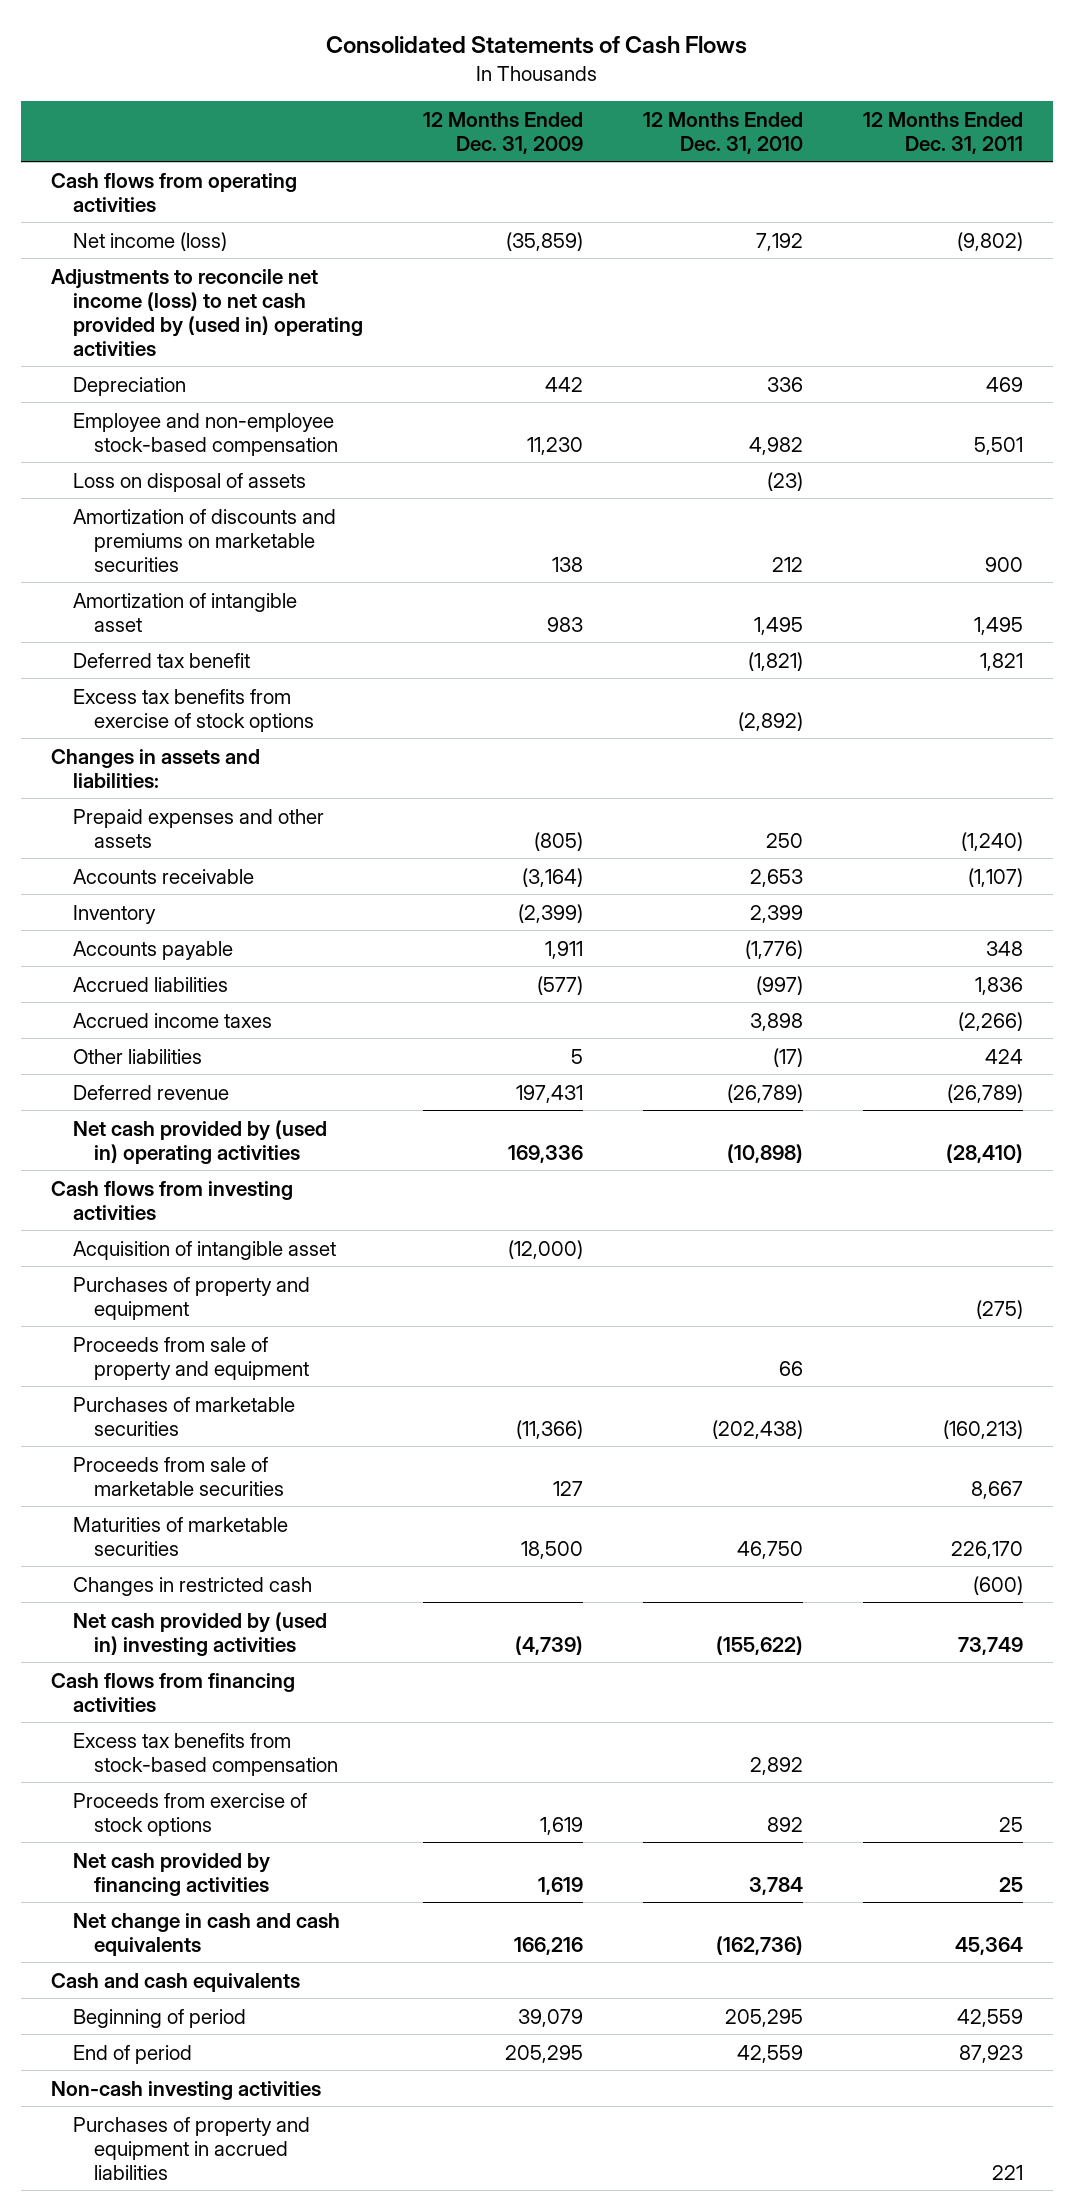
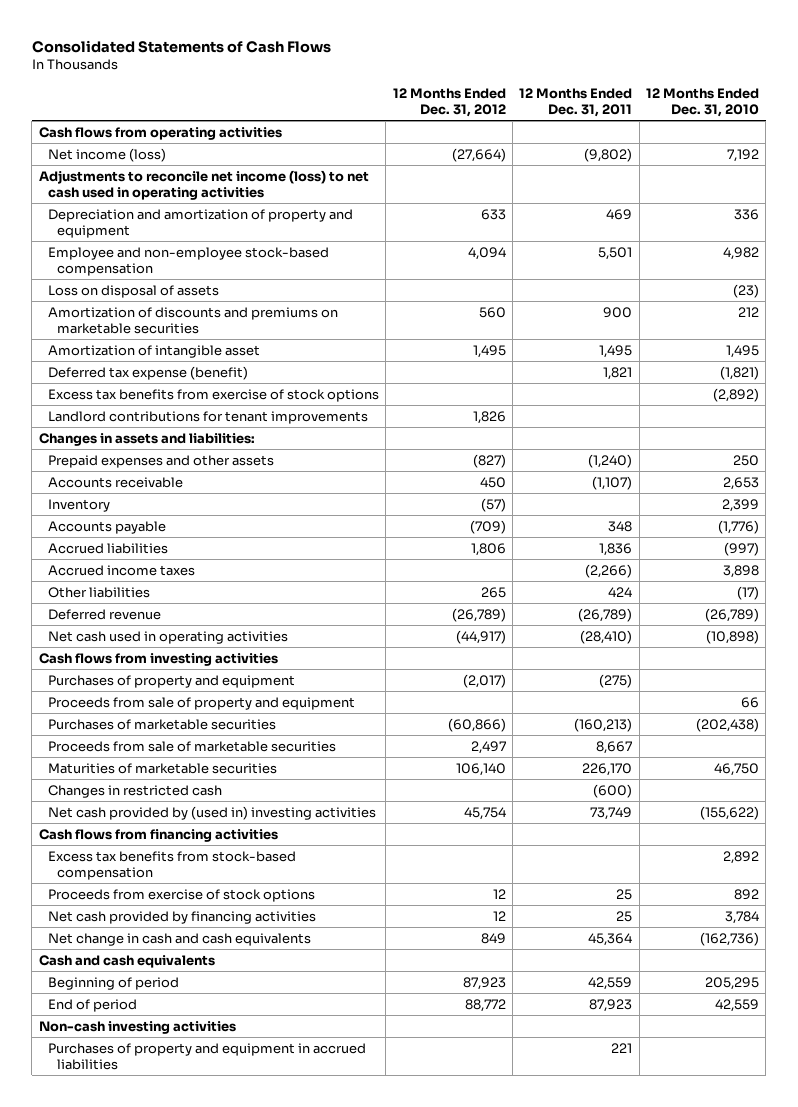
[422,111,583,154] 12 Months Ended Dec. 31, 2009 -> none
none -> [392,87,506,117] 12 Months Ended Dec. 31, 2012
[51,268,363,356] Adjustments to reconcile net income (loss) to net cash provided by (used in) operating activities -> [38,169,369,201] Adjustments to reconcile net income (loss) to net cash used in operating activities
[72,376,186,396] Depreciation -> [48,208,354,239] Depreciation and amortization of property and equipment
[72,652,250,668] Deferred tax benefit -> [48,365,249,380] Deferred tax expense (benefit)
none -> [48,410,369,424] Landlord contributions for tenant improvements
[72,1119,327,1164] Net cash provided by (used in) operating activities -> [48,630,289,644] Net cash used in operating activities
[72,1240,336,1260] Acquisition of intangible asset -> none

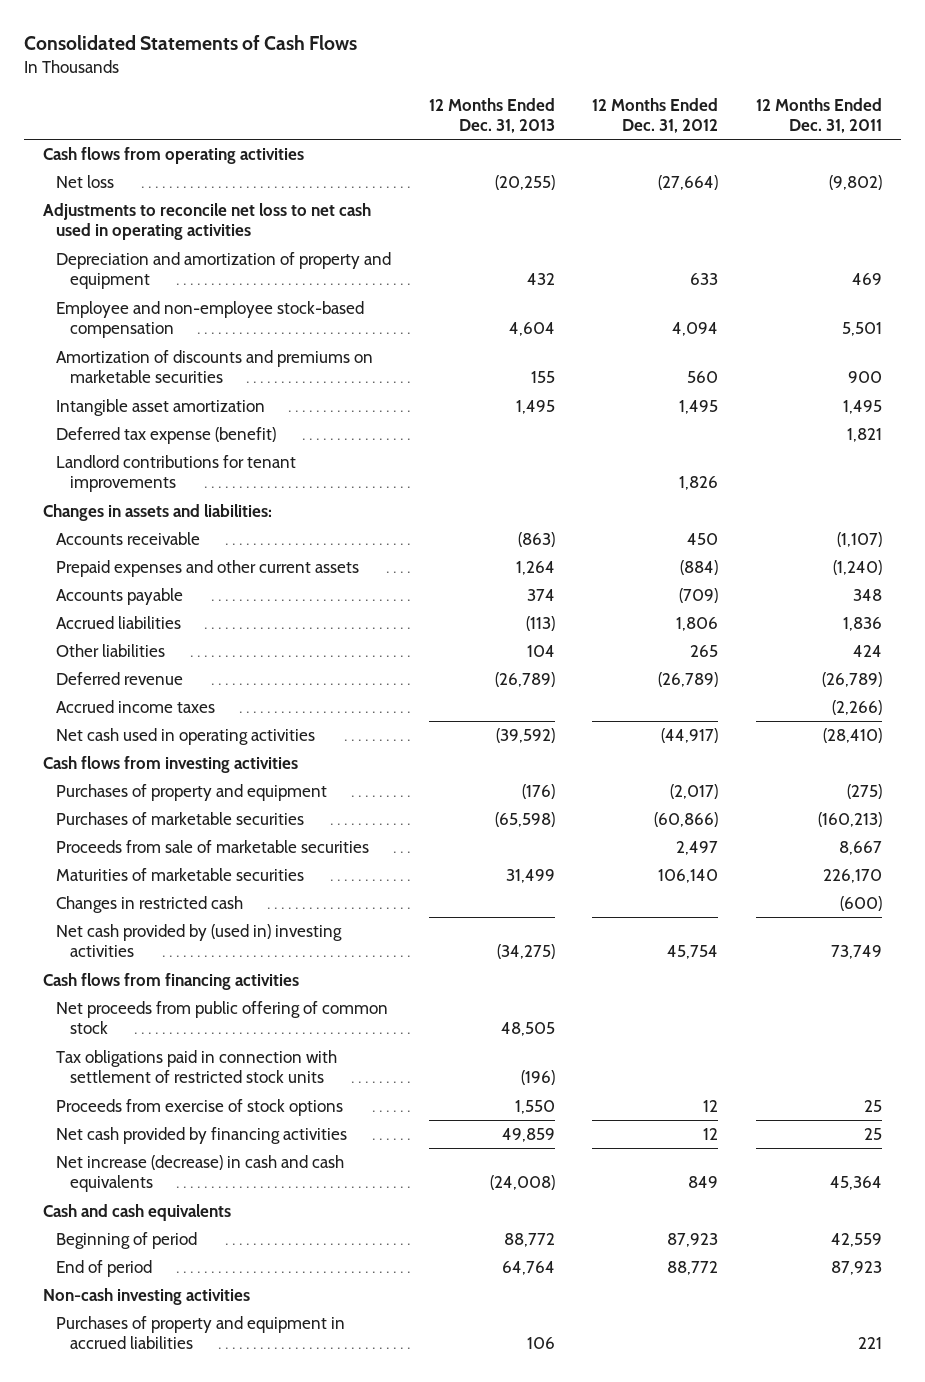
[645,87,759,117] 12 Months Ended Dec. 31, 2010 -> none
none -> [428,97,555,133] 12 Months Ended Dec. 31, 2013
[48,147,167,162] Net income (loss) -> [56,175,115,189] Net loss
[38,169,369,201] Adjustments to reconcile net income (loss) to net cash used in operating activities -> [42,203,371,241] Adjustments to reconcile net loss to net cash used in operating activities
[48,284,220,298] Loss on disposal of assets -> none
[48,344,261,358] Amortization of intangible asset -> [56,399,266,417] Intangible asset amortization
[48,388,380,402] Excess tax benefits from exercise of stock options -> none
[48,454,275,468] Prepaid expenses and other assets -> none
[48,498,111,512] Inventory -> none
none -> [56,560,360,578] Prepaid expenses and other current assets
[48,564,196,576] Accrued income taxes -> [56,700,216,714] Accrued income taxes
[48,696,356,710] Proceeds from sale of property and equipment -> none
[48,850,297,881] Excess tax benefits from stock-based compensation -> none
none -> [56,1001,389,1035] Net proceeds from public offering of common stock
none -> [56,1050,338,1084] Tax obligations paid in connection with settlement of restricted stock units
[48,932,312,946] Net change in cash and cash equivalents -> [56,1155,345,1193] Net increase (decrease) in cash and cash equivalents

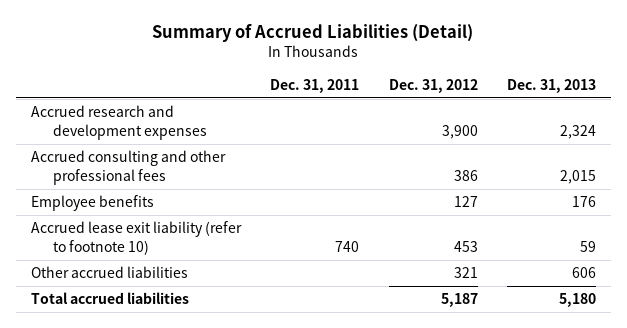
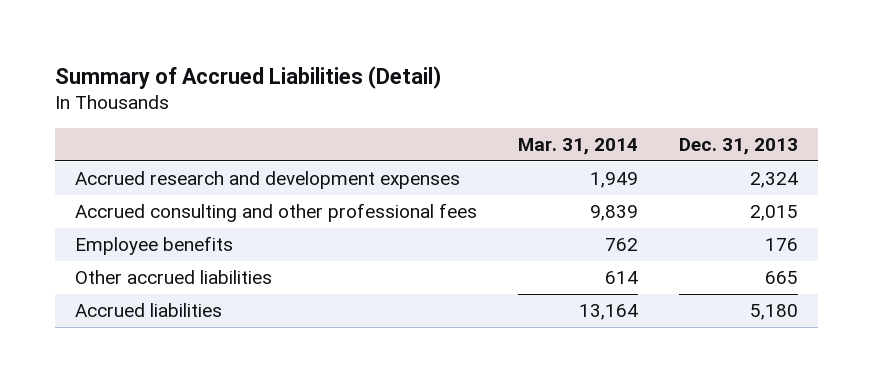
[270,78,360,93] Dec. 31, 2011 -> none
[388,78,478,93] Dec. 31, 2012 -> none
none -> [517,138,638,156] Mar. 31, 2014
[30,221,242,255] Accrued lease exit liability (refer to footnote 10) -> none
[572,267,597,279] 606 -> [764,271,798,285] 665
[30,292,189,305] Total accrued liabilities -> [75,303,223,318] Accrued liabilities

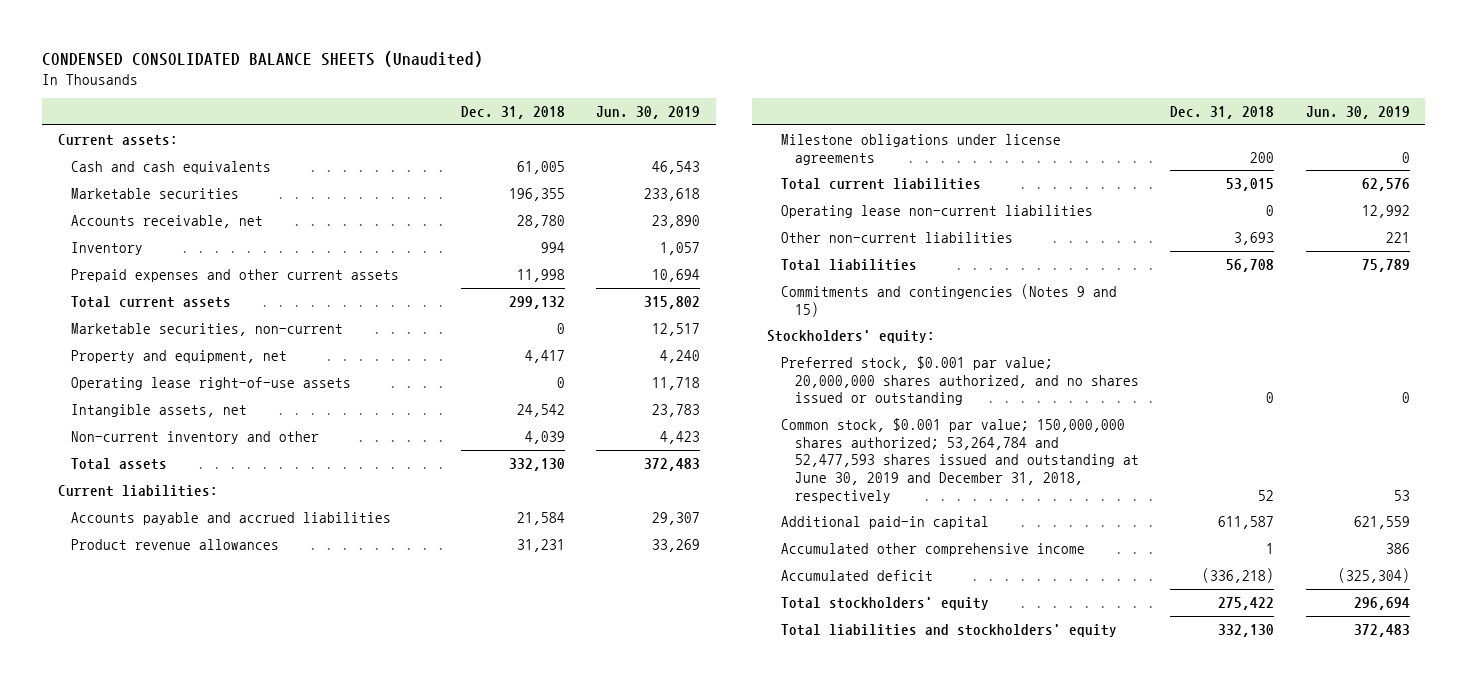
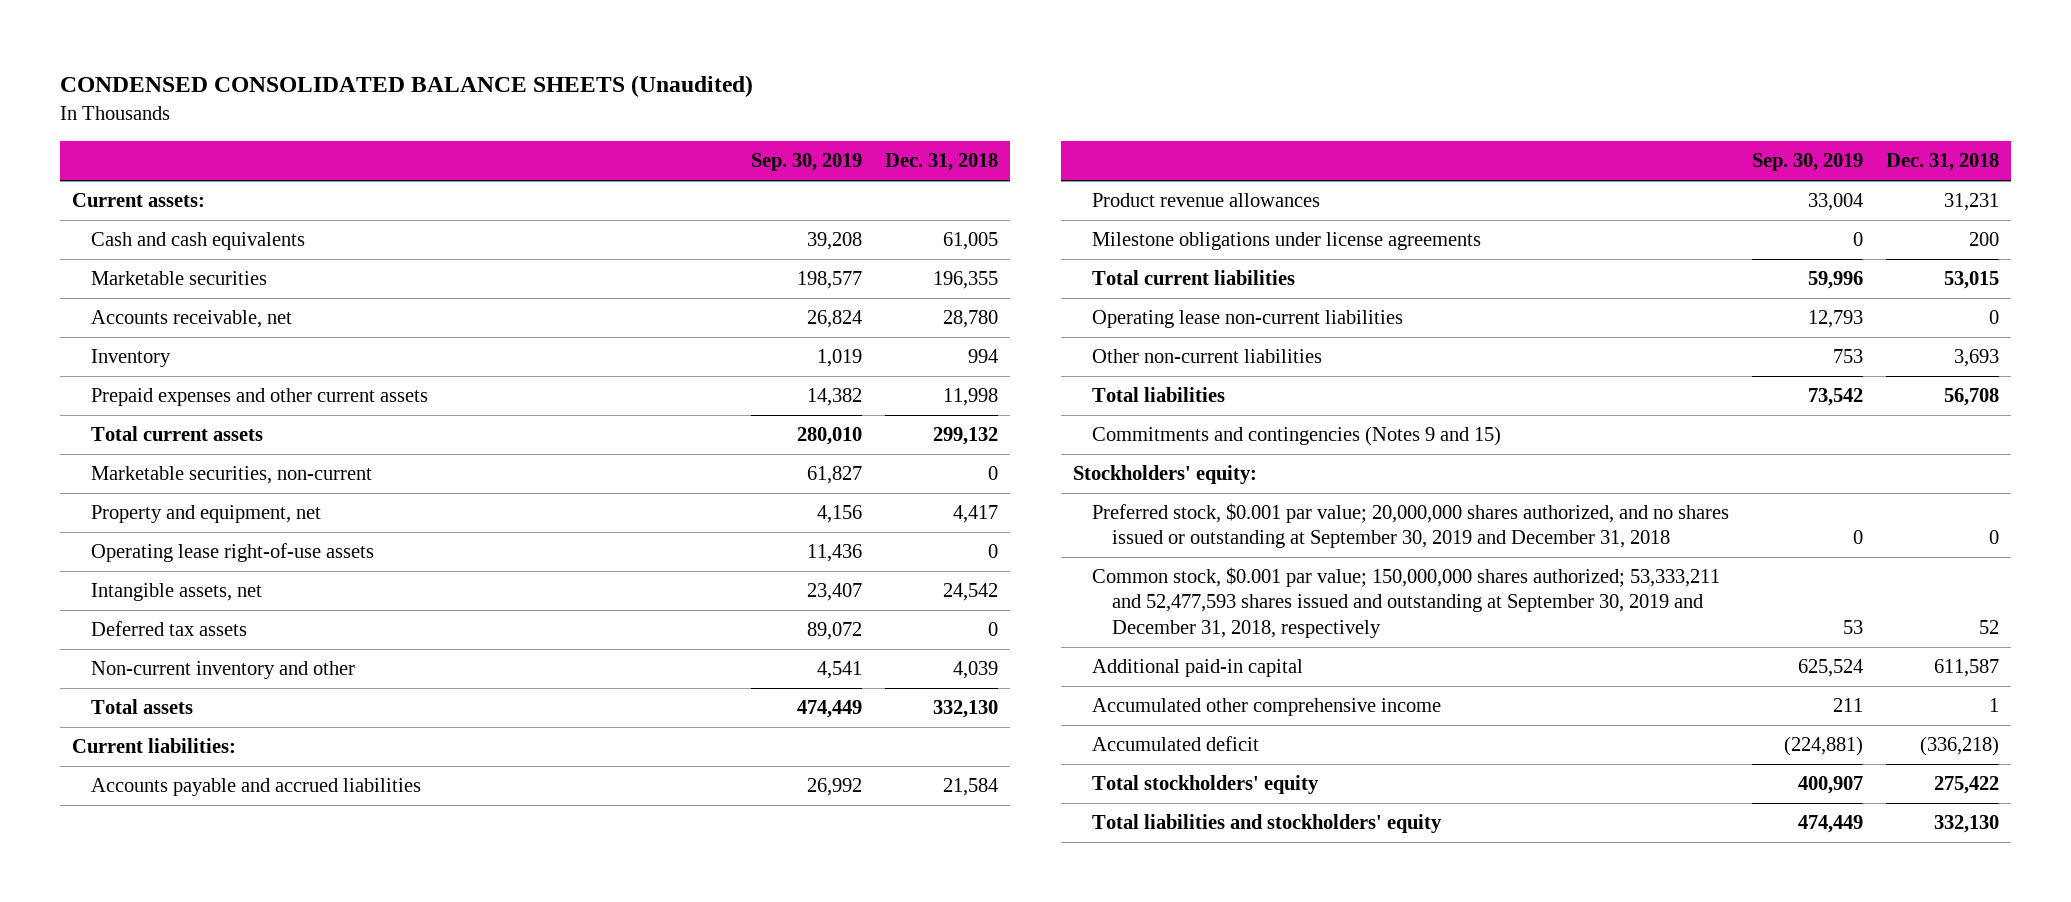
[596,105,701,119] Jun. 30, 2019 -> none
none -> [751,153,863,172] Sep. 30, 2019
none -> [91,621,248,637] Deferred tax assets
[781,355,1139,406] Preferred stock, $0.001 par value; 20,000,000 shares authorized, and no shares issued or outstanding -> [1092,503,1730,549] Preferred stock, $0.001 par value; 20,000,000 shares authorized, and no shares issued or outstanding at September 30, 2019 and December 31, 2018
[781,417,1139,503] Common stock, $0.001 par value; 150,000,000 shares authorized; 53,264,784 and 52,477,593 shares issued and outstanding at June 30, 2019 and December 31, 2018, respectively -> [1092,567,1721,638] Common stock, $0.001 par value; 150,000,000 shares authorized; 53,333,211 and 52,477,593 shares issued and outstanding at September 30, 2019 and December 31, 2018, respectively

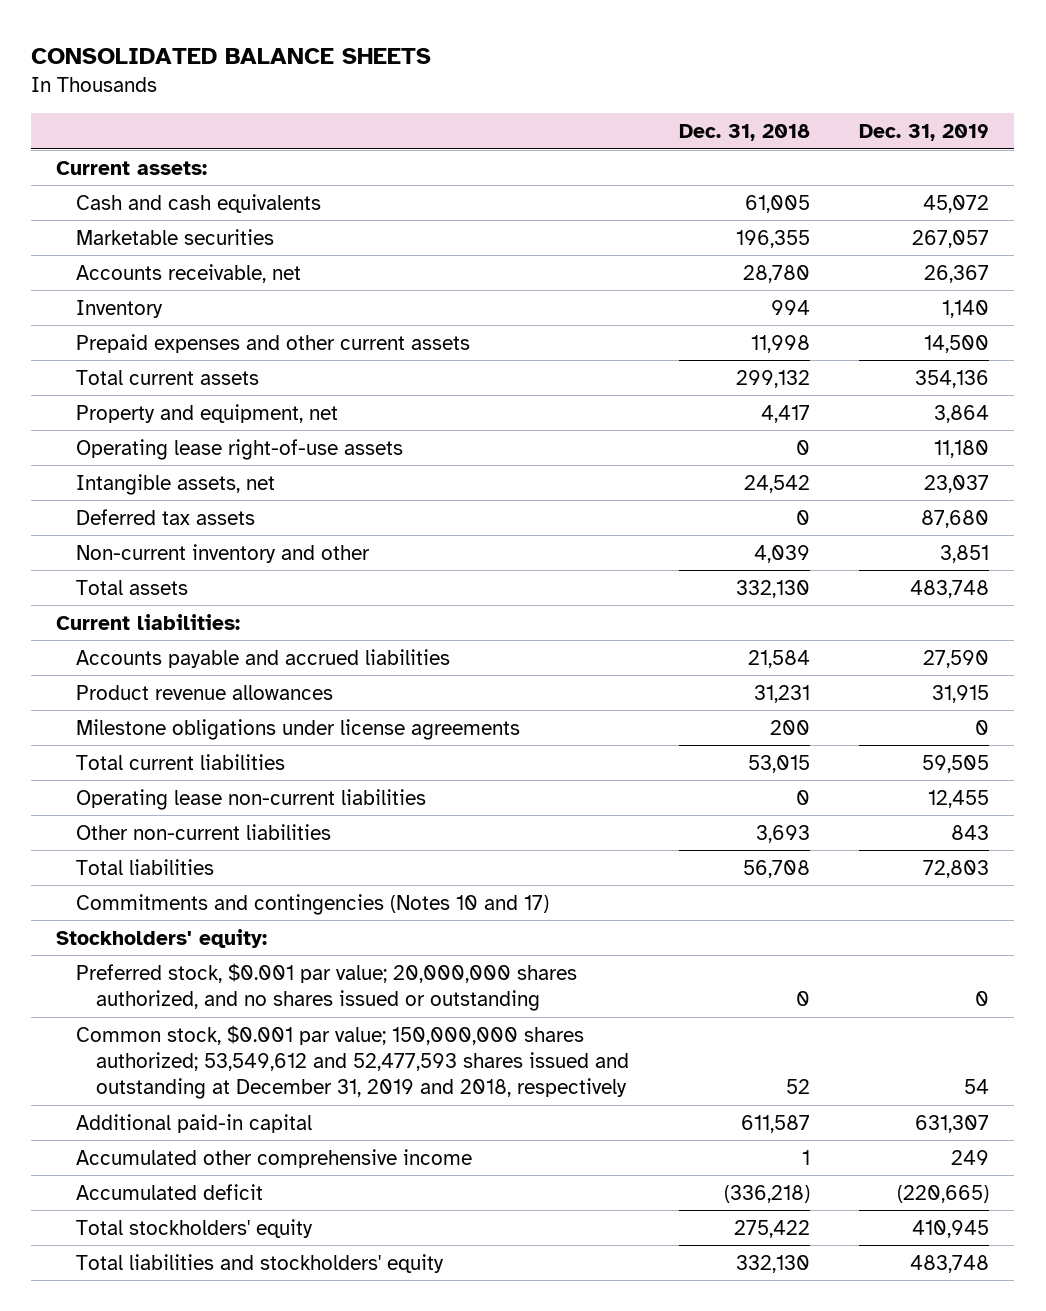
[60,75,754,98] CONDENSED CONSOLIDATED BALANCE SHEETS (Unaudited) -> [31,47,432,64] CONSOLIDATED BALANCE SHEETS
[751,153,863,172] Sep. 30, 2019 -> none
none -> [859,124,990,142] Dec. 31, 2019
[91,466,373,485] Marketable securities, non-current -> none
[1092,426,1502,447] Commitments and contingencies (Notes 9 and 15) -> [76,893,550,915] Commitments and contingencies (Notes 10 and 17)
[1092,503,1730,549] Preferred stock, $0.001 par value; 20,000,000 shares authorized, and no shares issued or outstanding at September 30, 2019 and December 31, 2018 -> [76,962,578,1012] Preferred stock, $0.001 par value; 20,000,000 shares authorized, and no shares issued or outstanding
[1092,567,1721,638] Common stock, $0.001 par value; 150,000,000 shares authorized; 53,333,211 and 52,477,593 shares issued and outstanding at September 30, 2019 and December 31, 2018, respectively -> [76,1024,629,1100] Common stock, $0.001 par value; 150,000,000 shares authorized; 53,549,612 and 52,477,593 shares issued and outstanding at December 31, 2019 and 2018, respectively

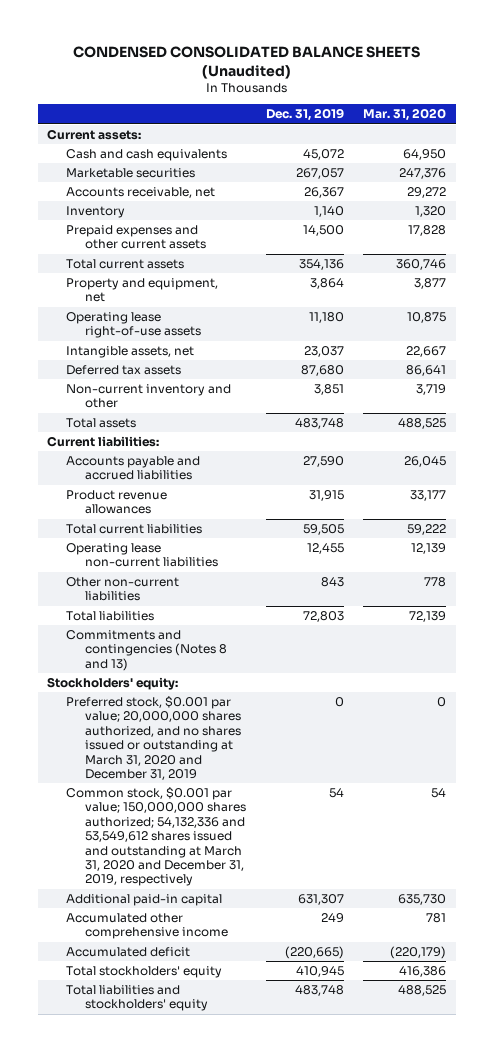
[31,47,432,64] CONSOLIDATED BALANCE SHEETS -> [72,45,420,79] CONDENSED CONSOLIDATED BALANCE SHEETS (Unaudited)
[678,124,810,142] Dec. 31, 2018 -> none
none -> [363,108,447,122] Mar. 31, 2020
[76,718,521,740] Milestone obligations under license agreements -> none
[76,893,550,915] Commitments and contingencies (Notes 10 and 17) -> [66,630,228,671] Commitments and contingencies (Notes 8 and 13)
[76,962,578,1012] Preferred stock, $0.001 par value; 20,000,000 shares authorized, and no shares issued or outstanding -> [66,696,242,781] Preferred stock, $0.001 par value; 20,000,000 shares authorized, and no shares issued or outstanding at March 31, 2020 and December 31, 2019
[76,1024,629,1100] Common stock, $0.001 par value; 150,000,000 shares authorized; 53,549,612 and 52,477,593 shares issued and outstanding at December 31, 2019 and 2018, respectively -> [66,787,247,887] Common stock, $0.001 par value; 150,000,000 shares authorized; 54,132,336 and 53,549,612 shares issued and outstanding at March 31, 2020 and December 31, 2019, respectively

